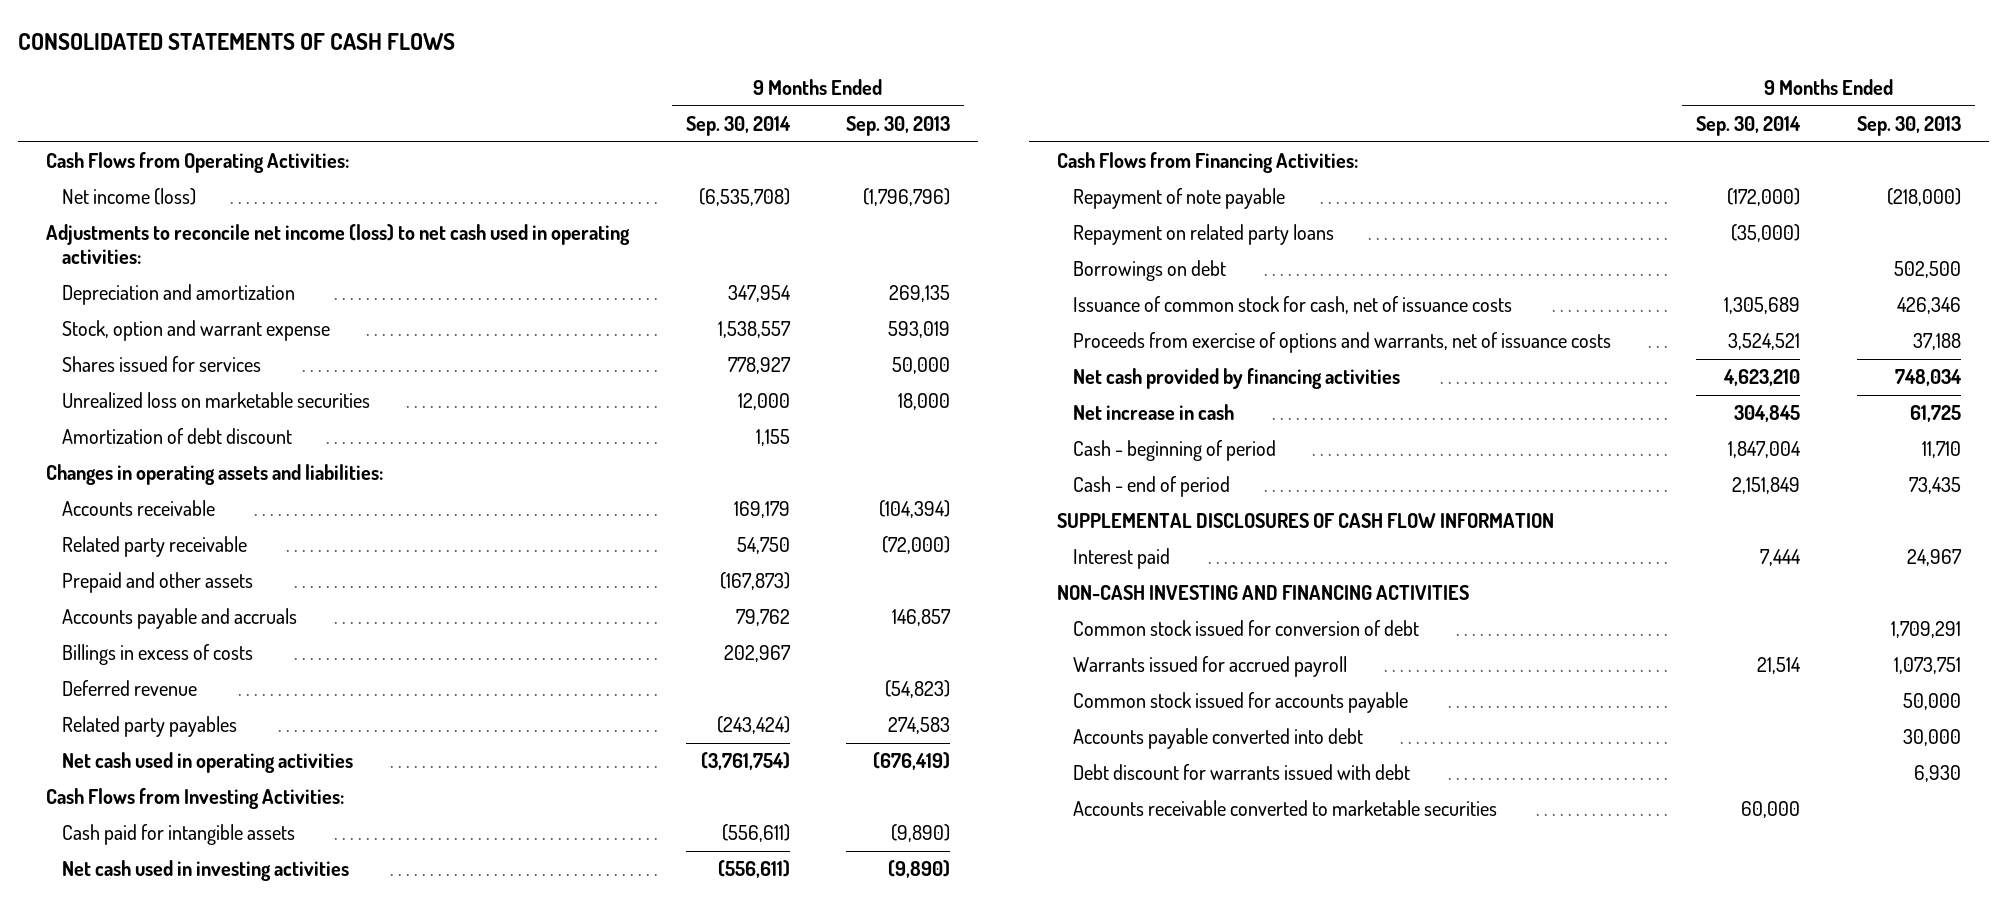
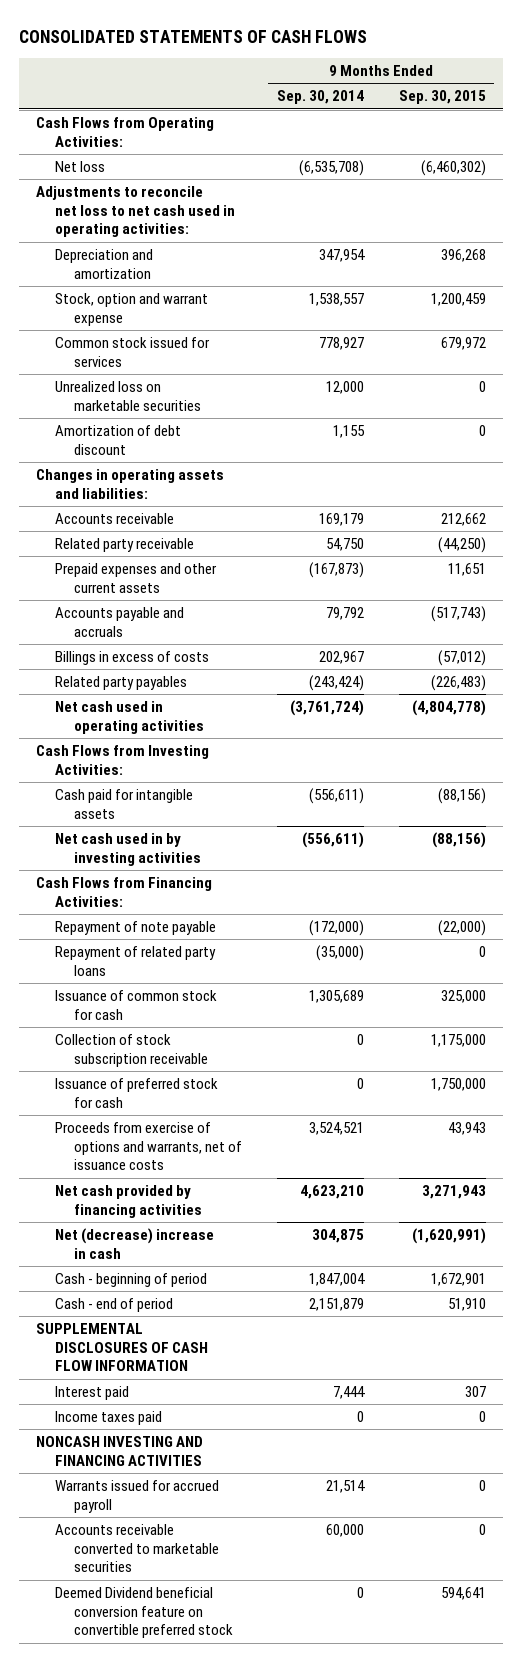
[846,116,951,137] Sep. 30, 2013 -> none
none -> [398,90,486,105] Sep. 30, 2015
[62,188,197,206] Net income (loss) -> [55,161,106,173] Net loss
[46,224,631,265] Adjustments to reconcile net income (loss) to net cash used in operating activities: -> [36,186,236,238] Adjustments to reconcile net loss to net cash used in operating activities:
[62,356,262,373] Shares issued for services -> [55,337,211,367] Common stock issued for services
[62,572,254,594] Prepaid and other assets -> [55,563,218,593] Prepaid expenses and other current assets
[735,609,790,627] 79,762 -> [326,607,365,621] 79,792
[62,680,198,697] Deferred revenue -> none
[700,752,790,771] (3,761,754) -> [290,700,365,717] (3,761,724)
[62,860,350,882] Net cash used in investing activities -> [55,833,202,866] Net cash used in by investing activities
[1073,260,1227,282] Borrowings on debt -> none
[1073,224,1335,246] Repayment on related party loans -> [55,946,217,976] Repayment of related party loans
[1073,296,1513,315] Issuance of common stock for cash, net of issuance costs -> [55,990,218,1020] Issuance of common stock for cash
none -> [55,1034,209,1067] Collection of stock subscription receivable
none -> [55,1078,219,1108] Issuance of preferred stock for cash
[1073,404,1235,421] Net increase in cash -> [55,1228,215,1259] Net (decrease) increase in cash
[1734,405,1801,423] 304,845 -> [312,1229,365,1244] 304,875
[1732,477,1801,495] 2,151,849 -> [309,1298,365,1312] 2,151,879
[1073,620,1420,637] Common stock issued for conversion of debt -> none
none -> [55,1411,163,1426] Income taxes paid
[1056,585,1469,601] NON-CASH INVESTING AND FINANCING ACTIVITIES -> [36,1436,204,1466] NONCASH INVESTING AND FINANCING ACTIVITIES
[1073,692,1409,714] Common stock issued for accounts payable -> none
[1073,728,1364,750] Accounts payable converted into debt -> none
[1073,764,1411,781] Debt discount for warrants issued with debt -> none
none -> [55,1587,234,1639] Deemed Dividend beneficial conversion feature on convertible preferred stock

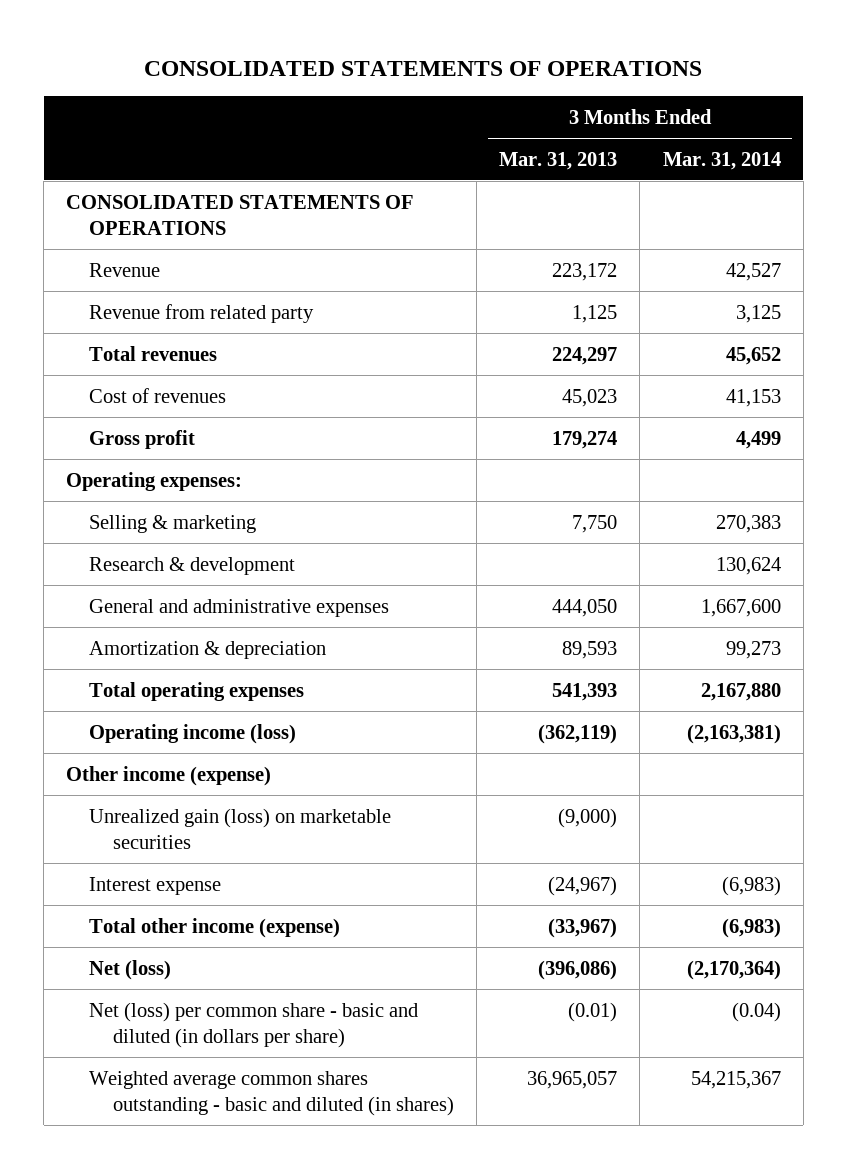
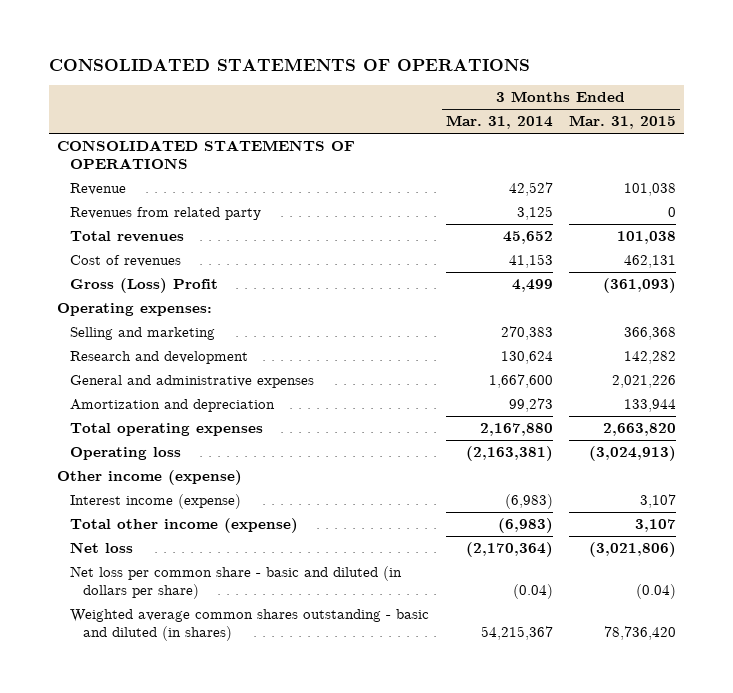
[499,151,618,170] Mar. 31, 2013 -> none
none -> [569,115,677,130] Mar. 31, 2015
[89,303,315,323] Revenue from related party -> [70,206,262,220] Revenues from related party
[89,429,196,449] Gross profit -> [70,277,219,293] Gross (Loss) Profit
[89,514,257,533] Selling & marketing -> [70,326,216,340] Selling and marketing
[89,556,296,575] Research & development -> [70,350,249,364] Research and development
[89,640,327,659] Amortization & depreciation -> [70,398,276,412] Amortization and depreciation
[89,723,297,744] Operating income (loss) -> [70,446,182,460] Operating loss
[89,807,392,849] Unrealized gain (loss) on marketable securities -> none
[89,876,222,895] Interest expense -> [70,493,242,509] Interest income (expense)
[89,959,172,980] Net (loss) -> [70,541,134,553] Net loss
[89,1001,419,1048] Net (loss) per common share - basic and diluted (in dollars per share) -> [70,565,403,600] Net loss per common share - basic and diluted (in dollars per share)

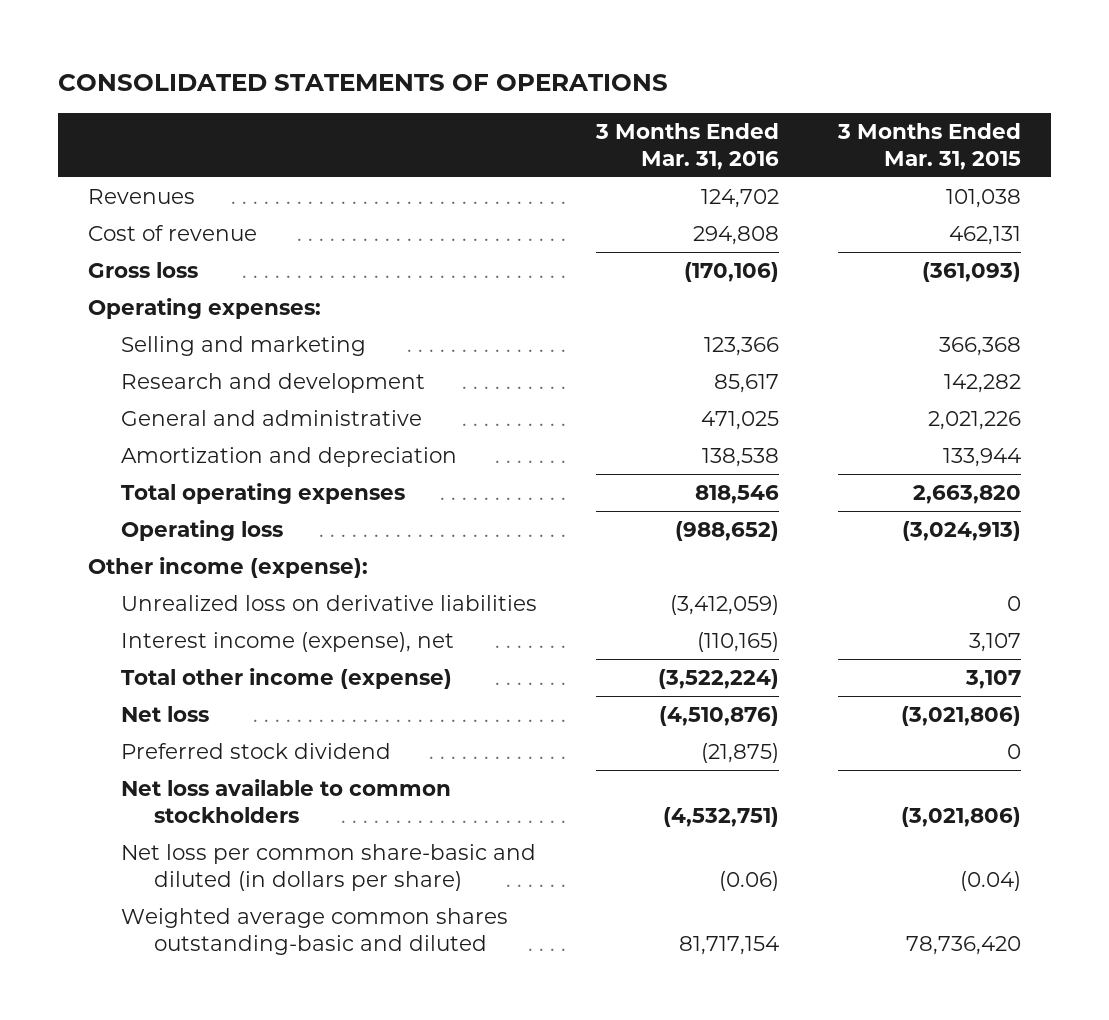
[445,115,553,130] Mar. 31, 2014 -> none
none -> [594,122,779,170] 3 Months Ended Mar. 31, 2016
[57,139,356,170] CONSOLIDATED STATEMENTS OF OPERATIONS -> none
[70,206,262,220] Revenues from related party -> none
[70,230,185,242] Total revenues -> none
[70,182,127,195] Revenue -> [87,188,195,204] Revenues
[70,254,182,267] Cost of revenues -> [87,224,257,241] Cost of revenue
[70,277,219,293] Gross (Loss) Profit -> [87,261,198,278] Gross loss
[70,374,315,388] General and administrative expenses -> [120,409,422,426] General and administrative
[57,469,243,485] Other income (expense) -> [87,556,368,578] Other income (expense):
none -> [120,594,537,611] Unrealized loss on derivative liabilities
[70,493,242,509] Interest income (expense) -> [120,631,454,652] Interest income (expense), net
none -> [120,742,391,759] Preferred stock dividend
none -> [120,778,451,824] Net loss available to common stockholders
[70,565,403,600] Net loss per common share - basic and diluted (in dollars per share) -> [120,843,536,892] Net loss per common share-basic and diluted (in dollars per share)
[70,608,430,642] Weighted average common shares outstanding - basic and diluted (in shares) -> [120,907,508,956] Weighted average common shares outstanding-basic and diluted

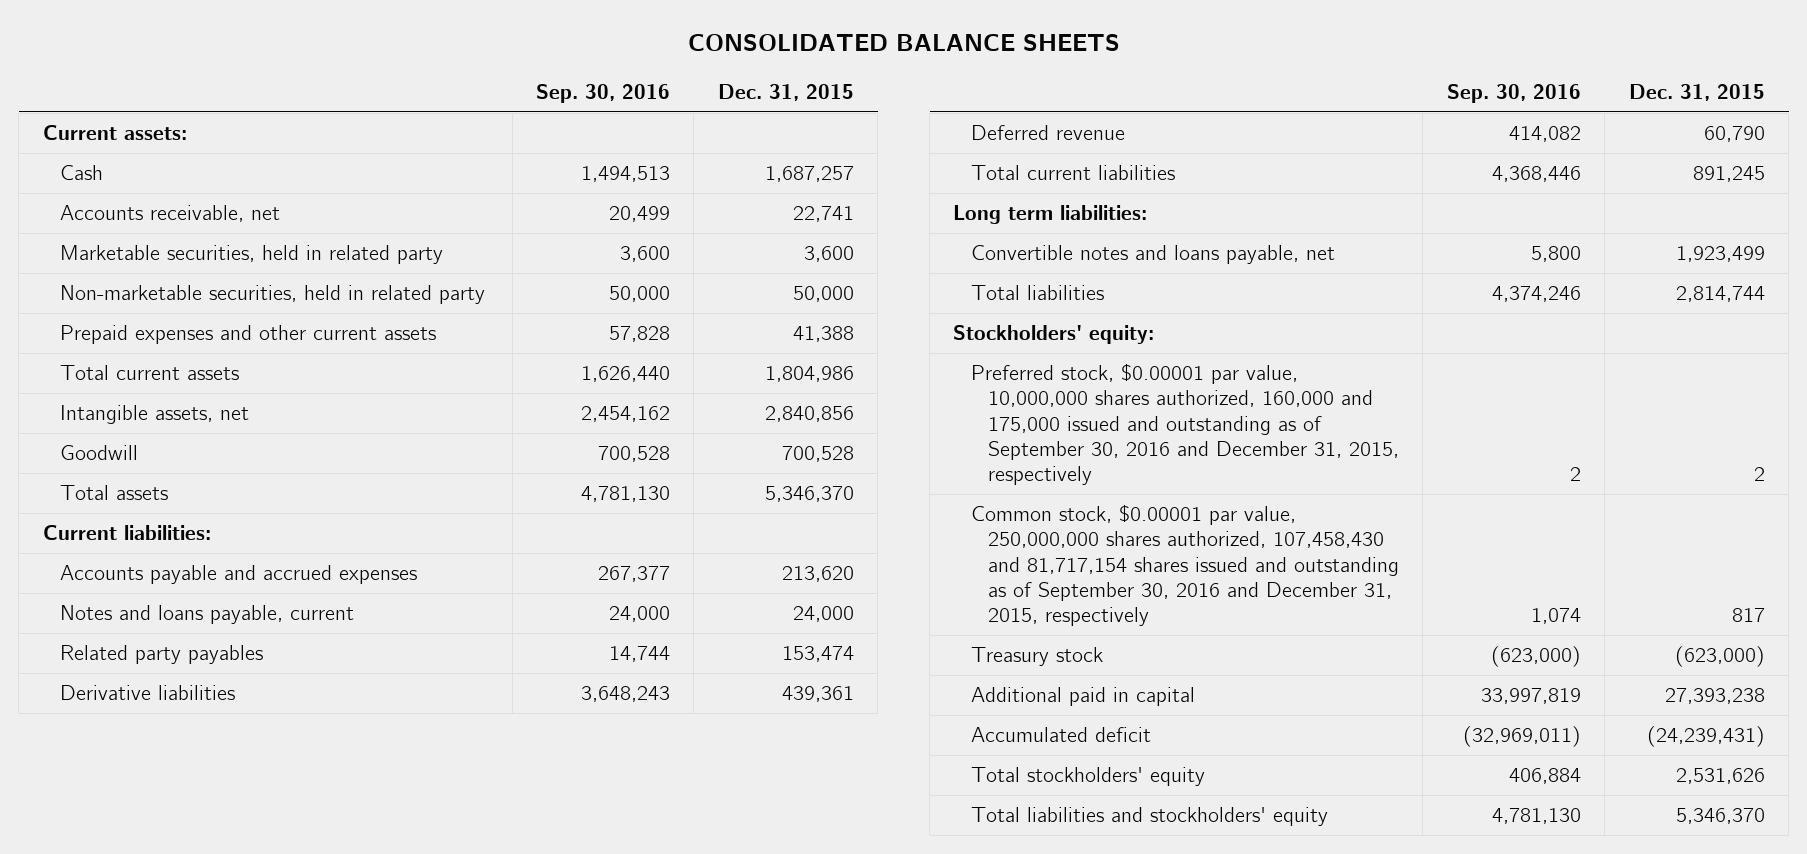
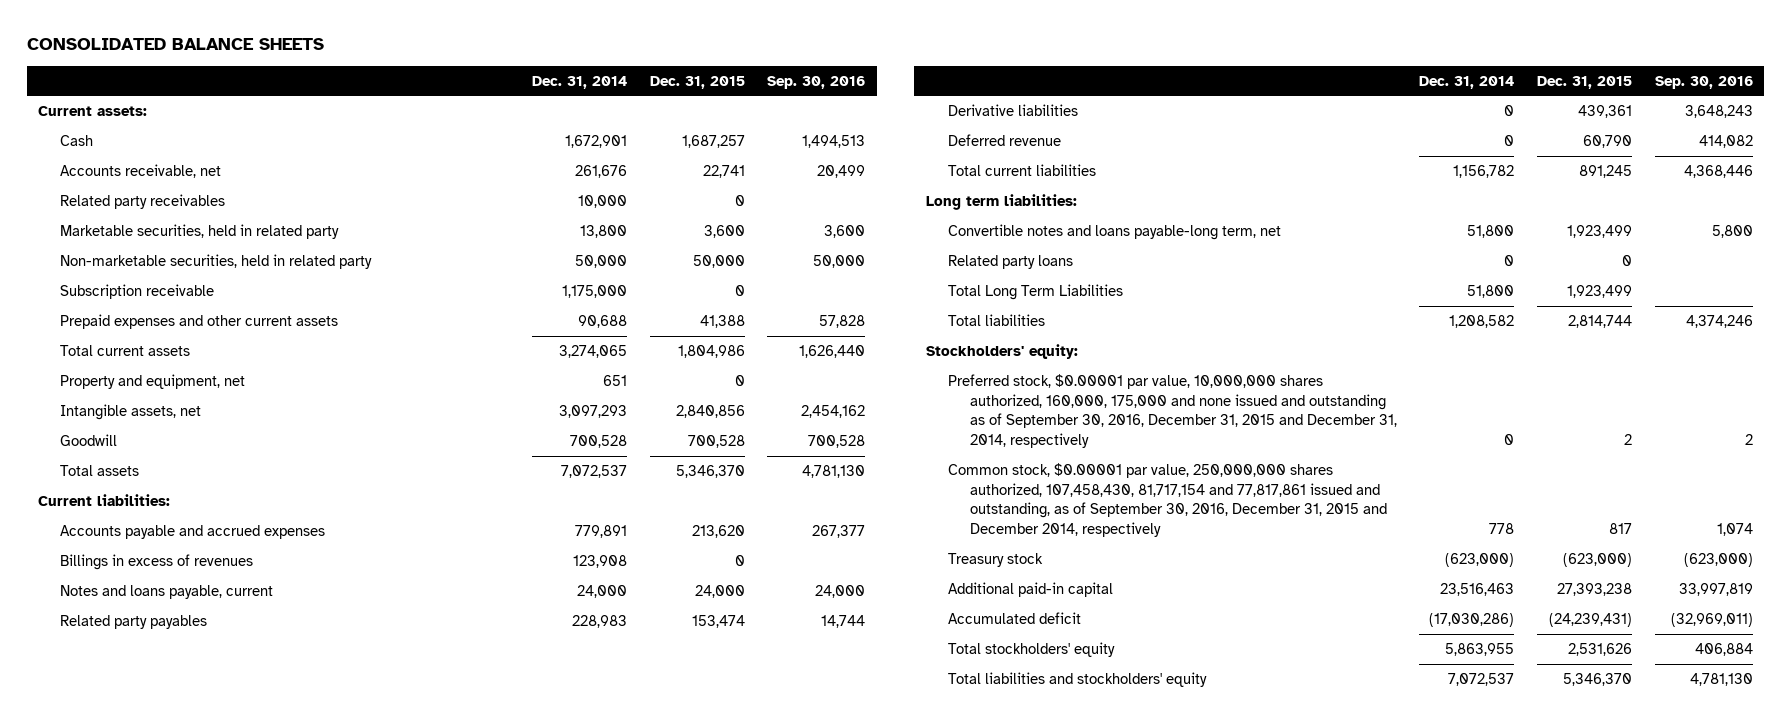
none -> [531,75,627,89] Dec. 31, 2014
none -> [60,194,226,210] Related party receivables
none -> [60,284,215,300] Subscription receivable
none -> [60,374,246,390] Property and equipment, net
none -> [60,554,254,571] Billings in excess of revenues
[970,245,1335,265] Convertible notes and loans payable, net -> [947,224,1281,241] Convertible notes and loans payable-long term, net
none -> [947,255,1073,270] Related party loans
none -> [947,284,1123,301] Total Long Term Liabilities
[970,363,1399,486] Preferred stock, $0.00001 par value, 10,000,000 shares authorized, 160,000 and 175,000 issued and outstanding as of September 30, 2016 and December 31, 2015, respectively -> [947,374,1397,448] Preferred stock, $0.00001 par value, 10,000,000 shares authorized, 160,000, 175,000 and none issued and outstanding as of September 30, 2016, December 31, 2015 and December 31, 2014, respectively
[970,504,1399,627] Common stock, $0.00001 par value, 250,000,000 shares authorized, 107,458,430 and 81,717,154 shares issued and outstanding as of September 30, 2016 and December 31, 2015, respectively -> [947,463,1387,537] Common stock, $0.00001 par value, 250,000,000 shares authorized, 107,458,430, 81,717,154 and 77,817,861 issued and outstanding, as of September 30, 2016, December 31, 2015 and December 2014, respectively
[970,687,1195,707] Additional paid in capital -> [947,582,1113,598] Additional paid-in capital

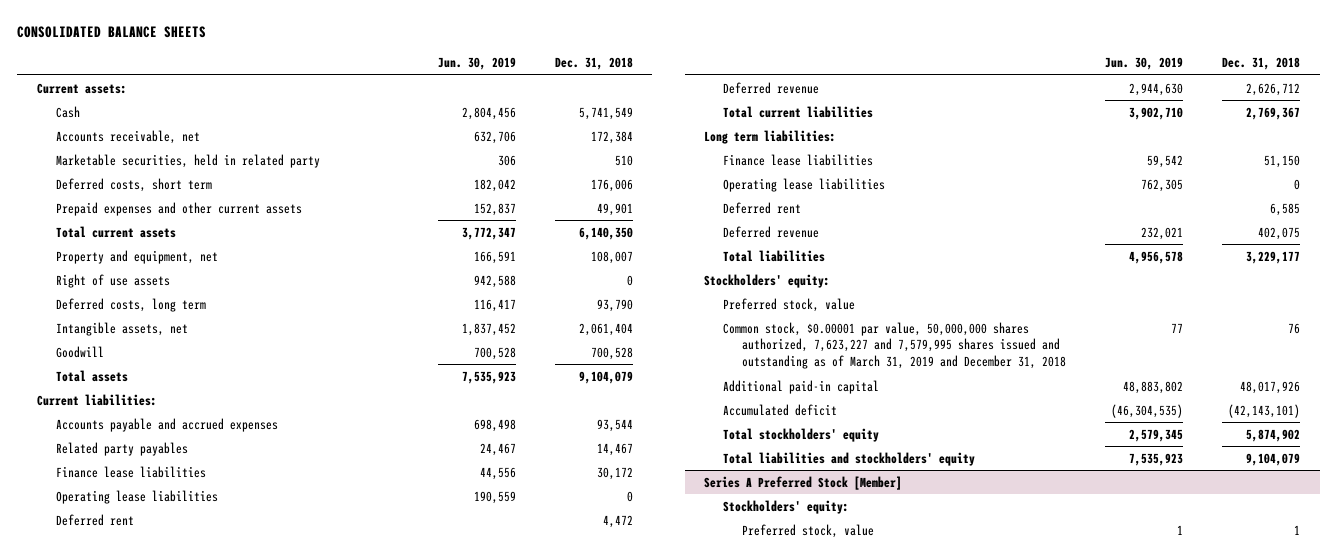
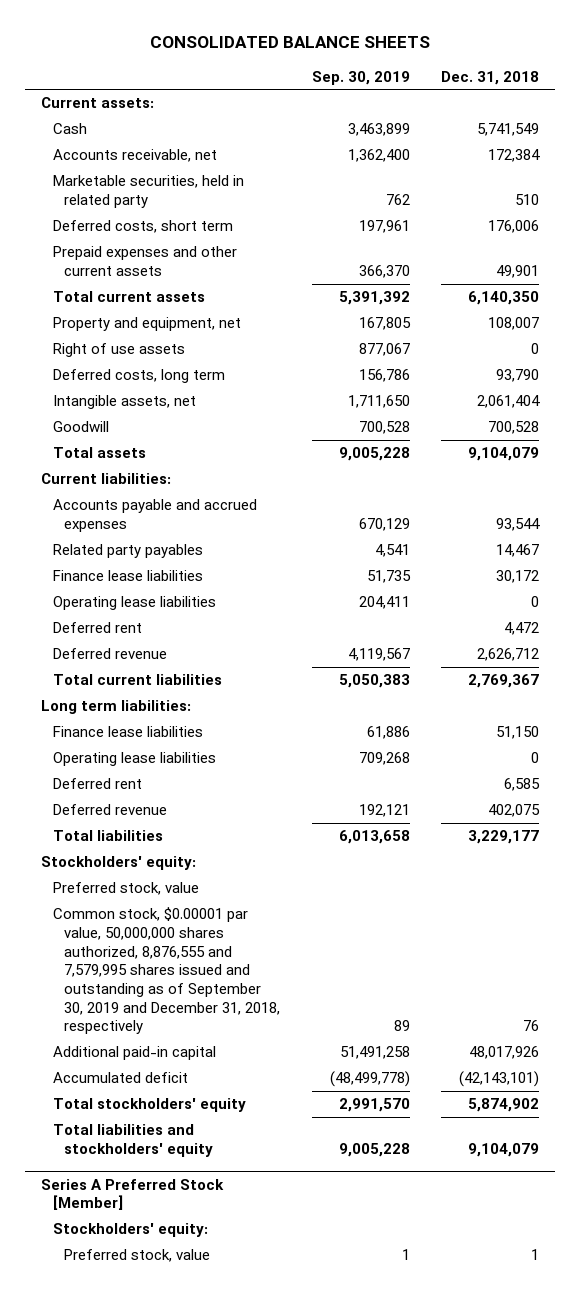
[437,57,516,71] Jun. 30, 2019 -> none
none -> [311,70,410,85] Sep. 30, 2019
[723,321,1067,370] Common stock, $0.00001 par value, 50,000,000 shares authorized, 7,623,227 and 7,579,995 shares issued and outstanding as of March 31, 2019 and December 31, 2018 -> [52,907,281,1035] Common stock, $0.00001 par value, 50,000,000 shares authorized, 8,876,555 and 7,579,995 shares issued and outstanding as of September 30, 2019 and December 31, 2018, respectively

